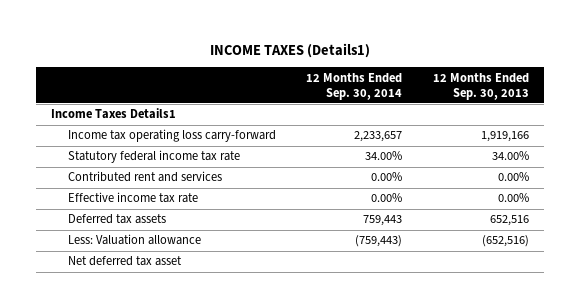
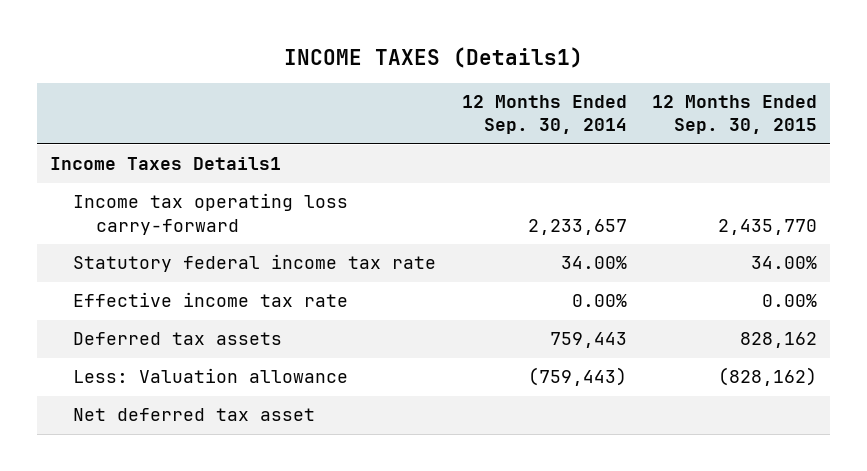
[432,72,529,100] 12 Months Ended Sep. 30, 2013 -> none
none -> [652,95,818,135] 12 Months Ended Sep. 30, 2015
[67,171,222,183] Contributed rent and services -> none

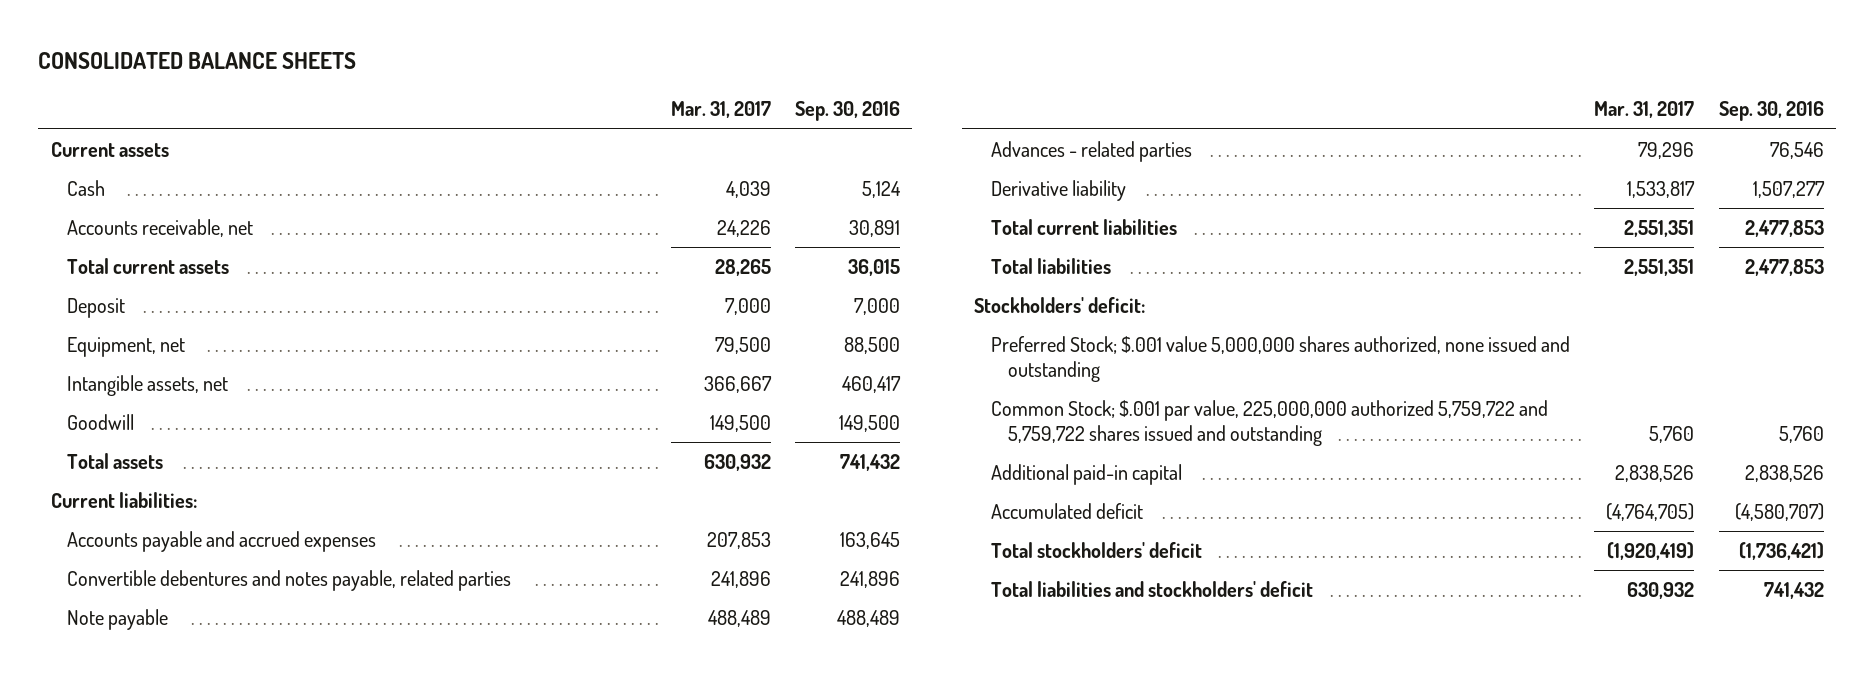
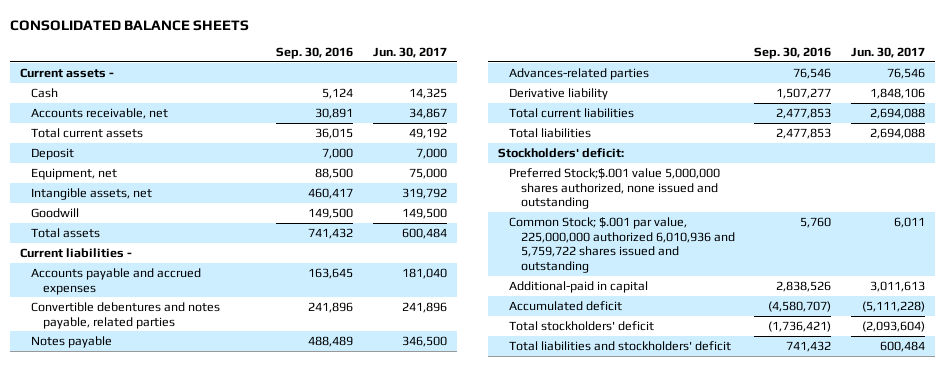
[670,101,771,119] Mar. 31, 2017 -> none
none -> [373,46,448,58] Jun. 30, 2017
[50,141,169,157] Current assets -> [19,67,114,78] Current assets -
[50,491,197,508] Current liabilities: -> [19,247,132,258] Current liabilities -
[67,608,169,630] Note payable -> [31,335,113,348] Notes payable
[991,140,1193,162] Advances - related parties -> [509,67,650,80] Advances-related parties
[991,335,1571,382] Preferred Stock; $.001 value 5,000,000 shares authorized, none issued and outstanding -> [509,167,721,210] Preferred Stock;$.001 value 5,000,000 shares authorized, none issued and outstanding
[991,399,1549,446] Common Stock; $.001 par value, 225,000,000 authorized 5,759,722 and 5,759,722 shares issued and outstanding -> [509,216,735,274] Common Stock; $.001 par value, 225,000,000 authorized 6,010,936 and 5,759,722 shares issued and outstanding
[991,463,1183,485] Additional paid-in capital -> [509,280,649,293] Additional-paid in capital

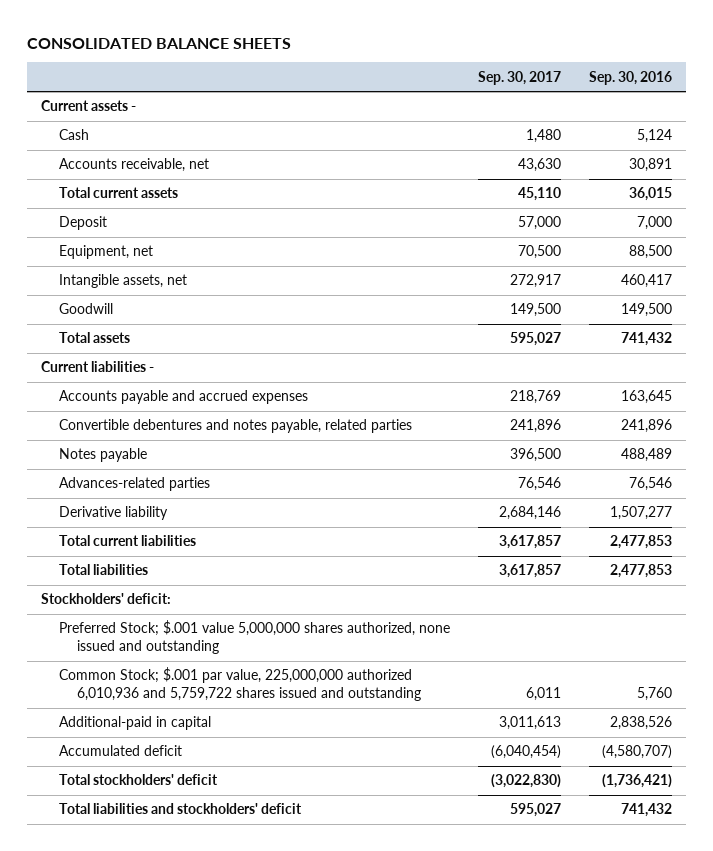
[373,46,448,58] Jun. 30, 2017 -> none
none -> [478,70,562,85] Sep. 30, 2017
[509,167,721,210] Preferred Stock;$.001 value 5,000,000 shares authorized, none issued and outstanding -> [59,620,451,655] Preferred Stock; $.001 value 5,000,000 shares authorized, none issued and outstanding

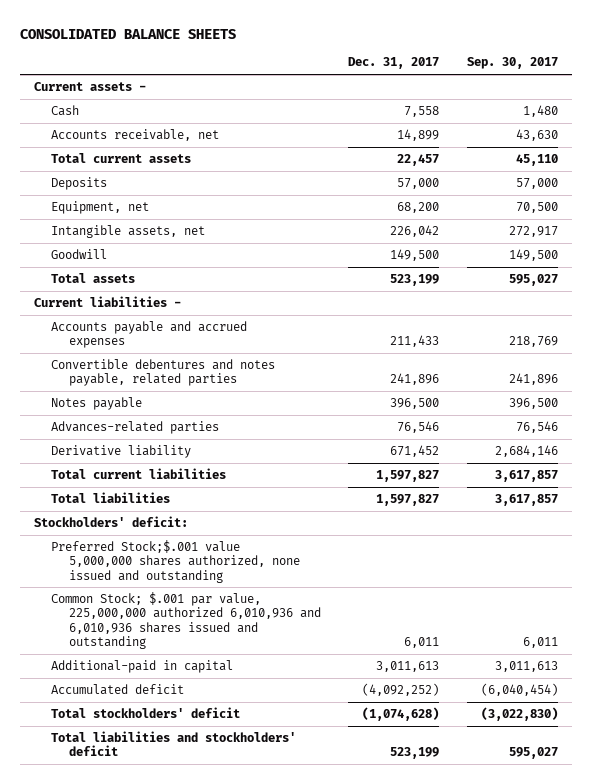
[588,70,672,85] Sep. 30, 2016 -> none
none -> [348,57,440,70] Dec. 31, 2017
[59,216,108,231] Deposit -> [51,176,108,190] Deposits
[59,620,451,655] Preferred Stock; $.001 value 5,000,000 shares authorized, none issued and outstanding -> [51,539,300,583] Preferred Stock;$.001 value 5,000,000 shares authorized, none issued and outstanding
[59,667,422,702] Common Stock; $.001 par value, 225,000,000 authorized 6,010,936 and 5,759,722 shares issued and outstanding -> [51,591,321,650] Common Stock; $.001 par value, 225,000,000 authorized 6,010,936 and 6,010,936 shares issued and outstanding

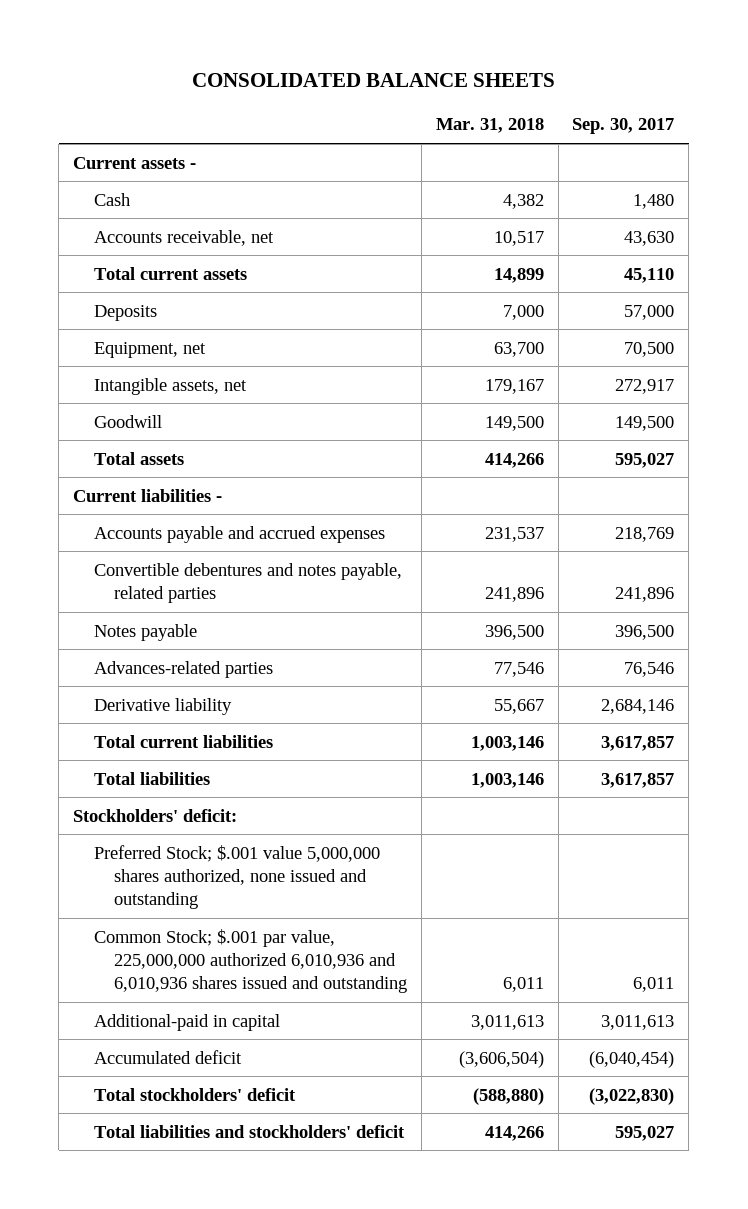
[348,57,440,70] Dec. 31, 2017 -> none
none -> [435,118,544,134] Mar. 31, 2018
[51,539,300,583] Preferred Stock;$.001 value 5,000,000 shares authorized, none issued and outstanding -> [93,844,380,910] Preferred Stock; $.001 value 5,000,000 shares authorized, none issued and outstanding

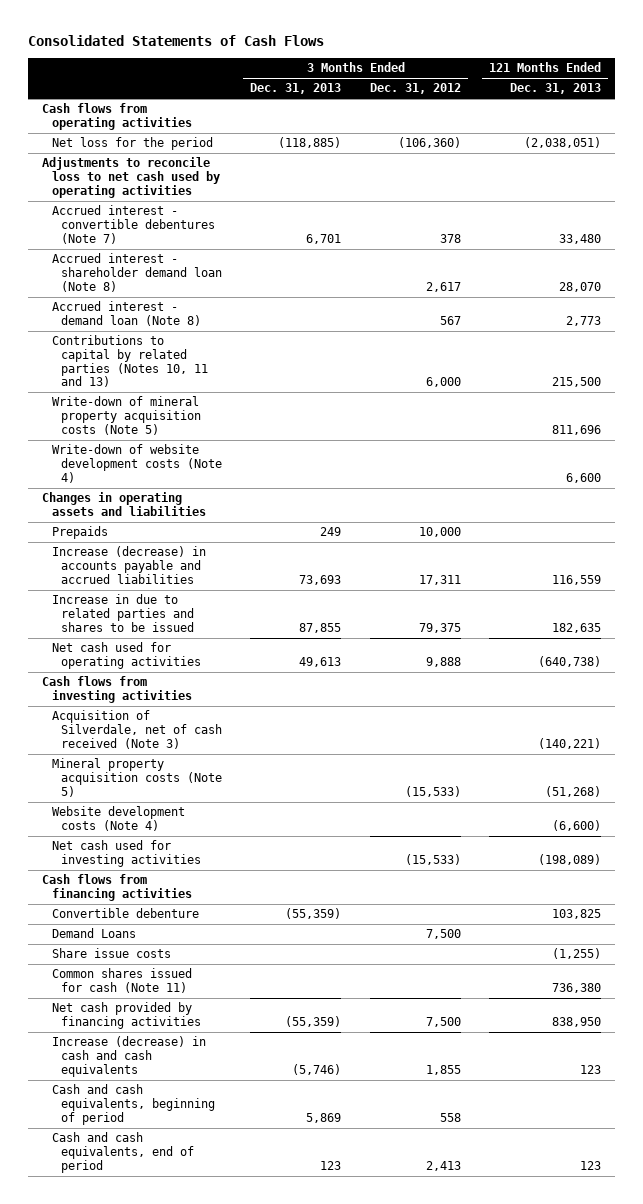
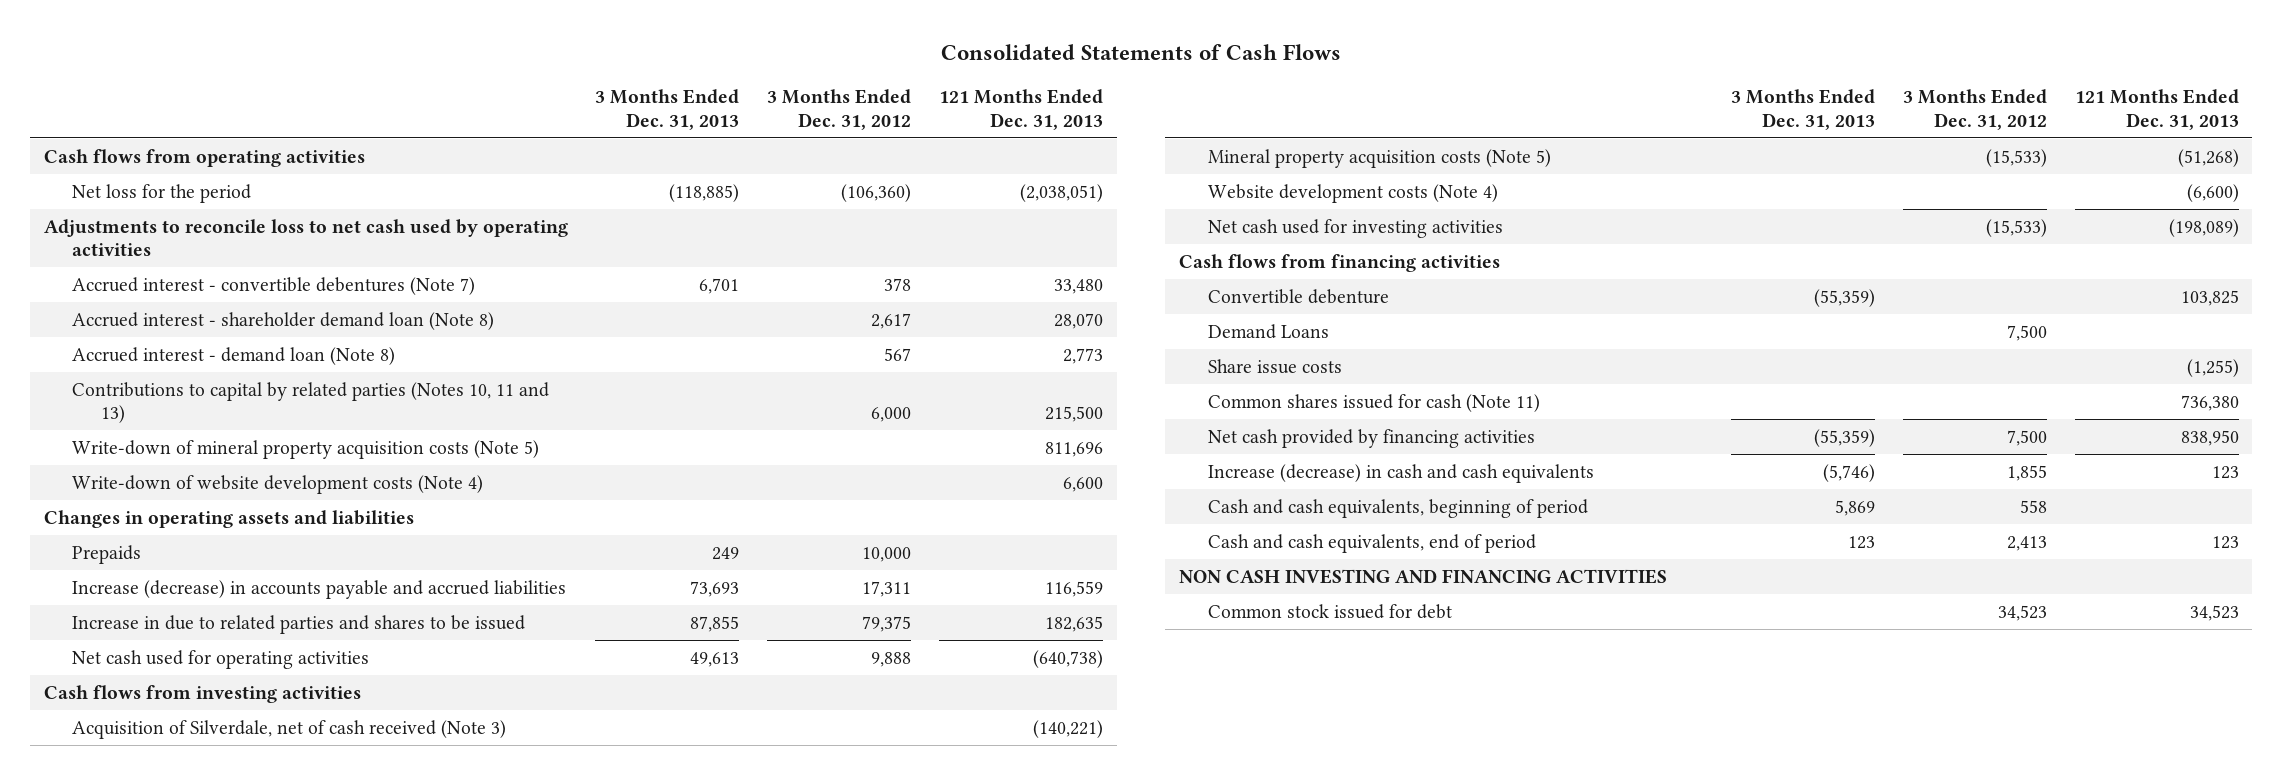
none -> [1179,568,1668,584] NON CASH INVESTING AND FINANCING ACTIVITIES
none -> [1207,603,1452,619] Common stock issued for debt

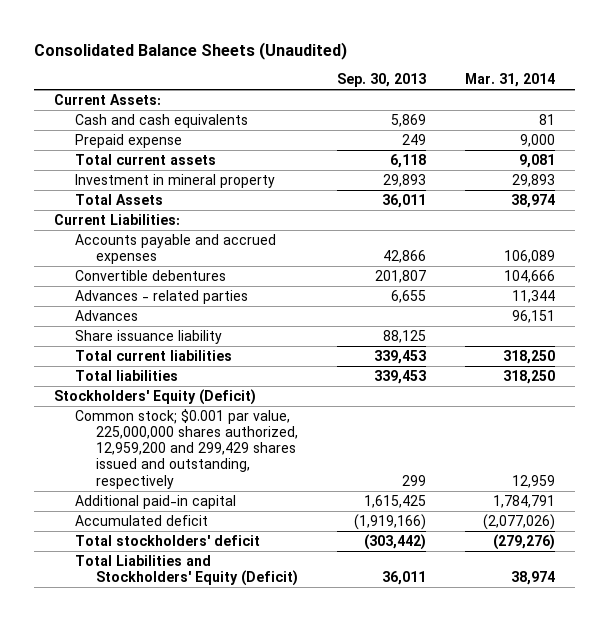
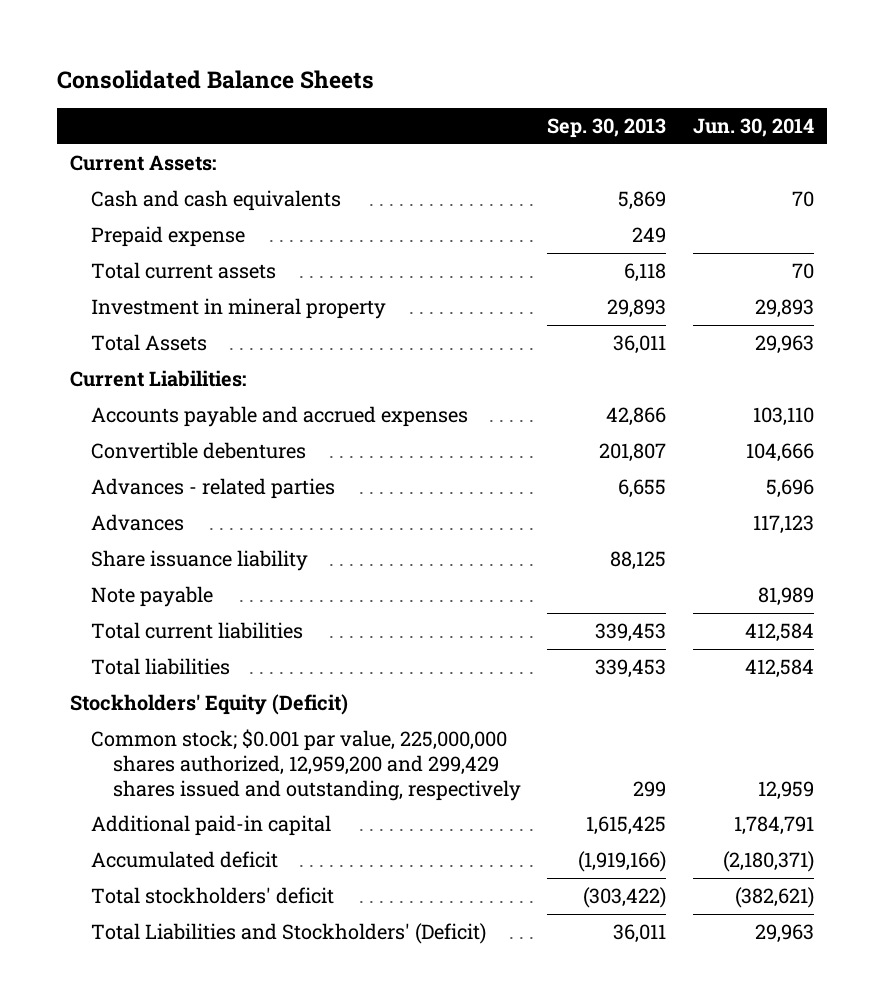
[33,41,347,60] Consolidated Balance Sheets (Unaudited) -> [56,69,374,89] Consolidated Balance Sheets
[465,73,556,88] Mar. 31, 2014 -> none
none -> [692,118,814,138] Jun. 30, 2014
none -> [91,586,214,608] Note payable
[364,533,427,550] (303,442) -> [583,887,667,909] (303,422)
[74,554,298,587] Total Liabilities and Stockholders' Equity (Deficit) -> [91,923,487,945] Total Liabilities and Stockholders' (Deficit)

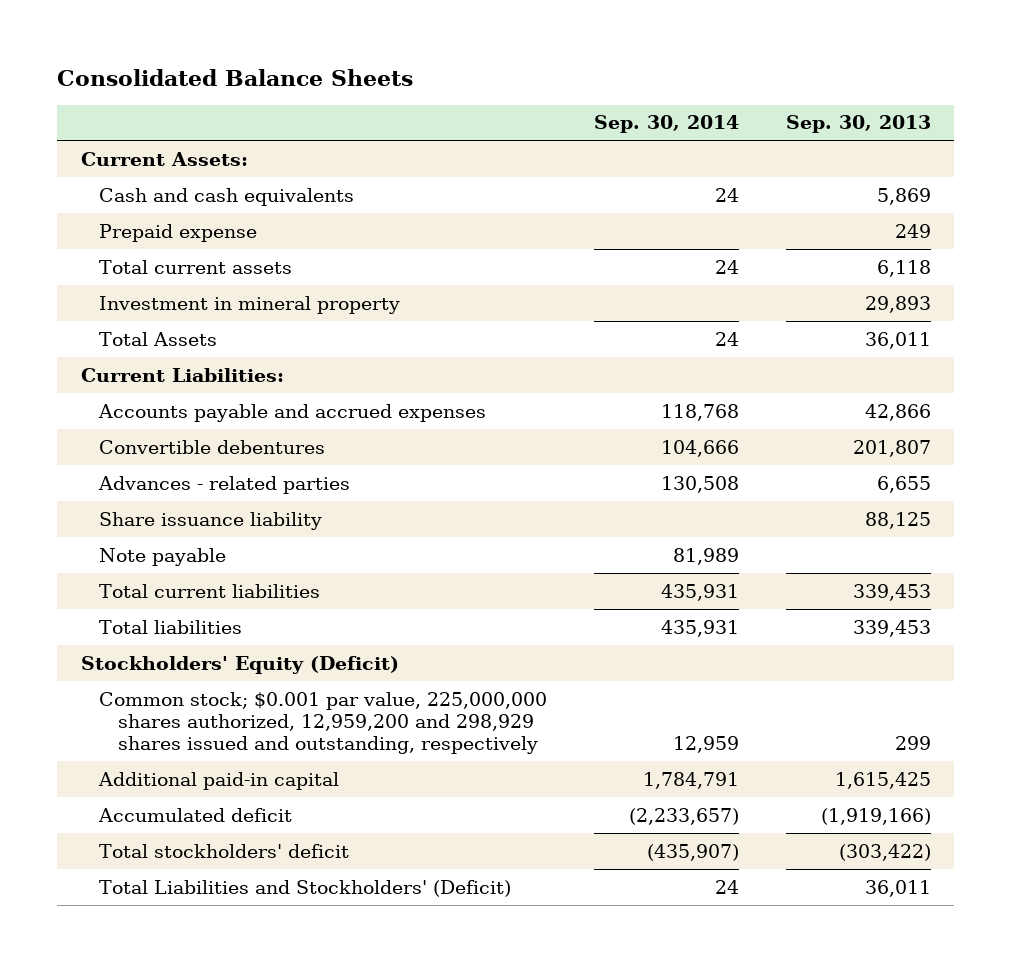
[692,118,814,138] Jun. 30, 2014 -> none
none -> [594,115,740,134] Sep. 30, 2014
[91,514,185,532] Advances -> none
[91,729,521,801] Common stock; $0.001 par value, 225,000,000 shares authorized, 12,959,200 and 299,429 shares issued and outstanding, respectively -> [99,691,548,754] Common stock; $0.001 par value, 225,000,000 shares authorized, 12,959,200 and 298,929 shares issued and outstanding, respectively

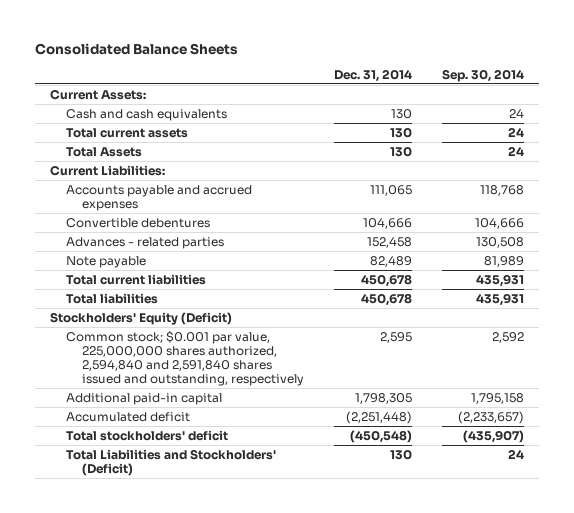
[785,115,931,134] Sep. 30, 2013 -> none
none -> [334,69,413,83] Dec. 31, 2014
[99,223,258,242] Prepaid expense -> none
[99,295,401,314] Investment in mineral property -> none
[99,511,323,530] Share issuance liability -> none
[99,691,548,754] Common stock; $0.001 par value, 225,000,000 shares authorized, 12,959,200 and 298,929 shares issued and outstanding, respectively -> [66,330,304,386] Common stock; $0.001 par value, 225,000,000 shares authorized, 2,594,840 and 2,591,840 shares issued and outstanding, respectively
[673,735,740,753] 12,959 -> [492,331,525,343] 2,592
[643,771,740,789] 1,784,791 -> [471,392,525,404] 1,795,158

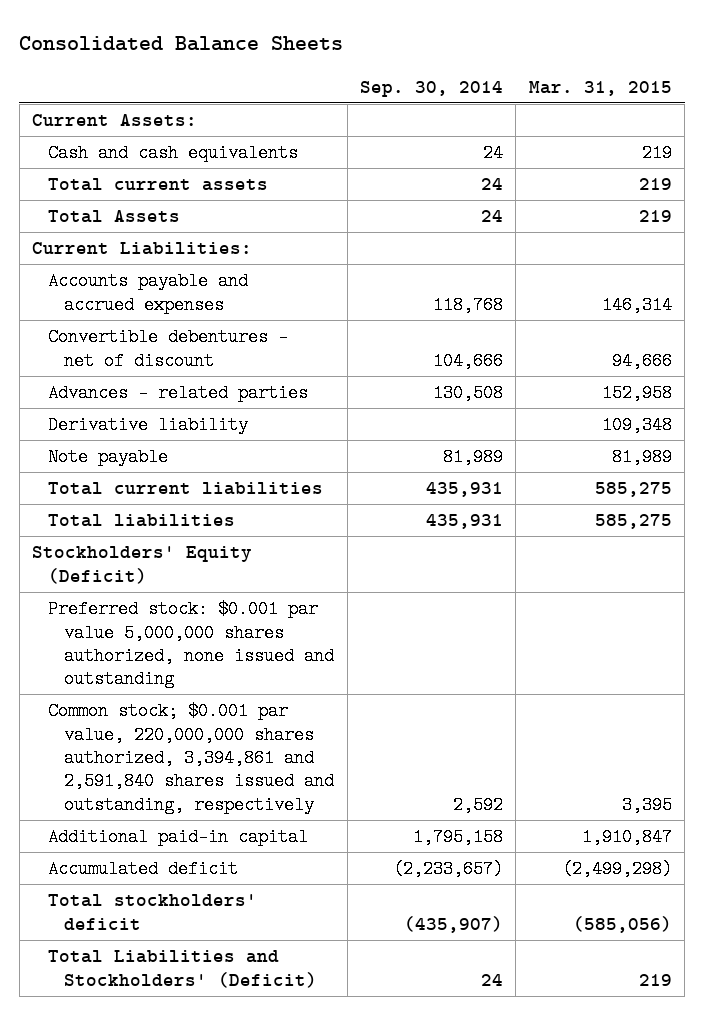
[334,69,413,83] Dec. 31, 2014 -> none
none -> [528,80,672,96] Mar. 31, 2015
[66,217,211,228] Convertible debentures -> [48,328,289,370] Convertible debentures - net of discount
none -> [48,416,249,435] Derivative liability
none -> [48,600,335,689] Preferred stock: $0.001 par value 5,000,000 shares authorized, none issued and outstanding
[66,330,304,386] Common stock; $0.001 par value, 225,000,000 shares authorized, 2,594,840 and 2,591,840 shares issued and outstanding, respectively -> [48,702,335,814] Common stock; $0.001 par value, 220,000,000 shares authorized, 3,394,861 and 2,591,840 shares issued and outstanding, respectively

